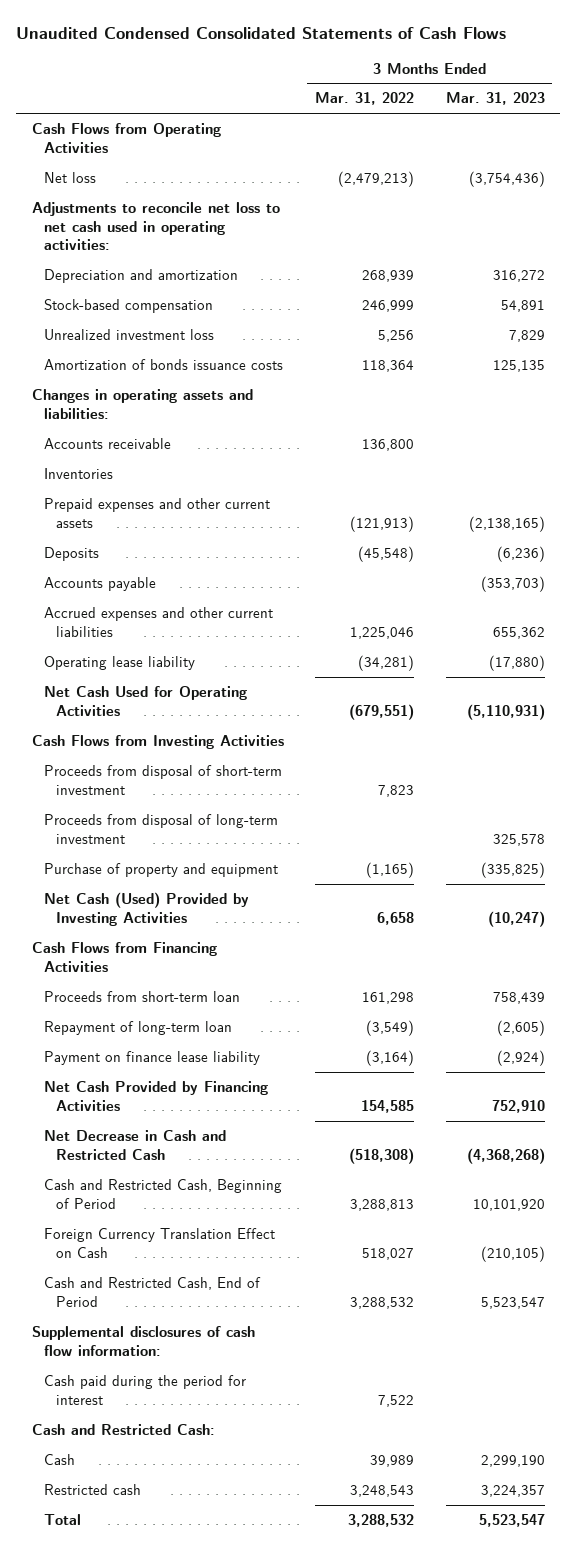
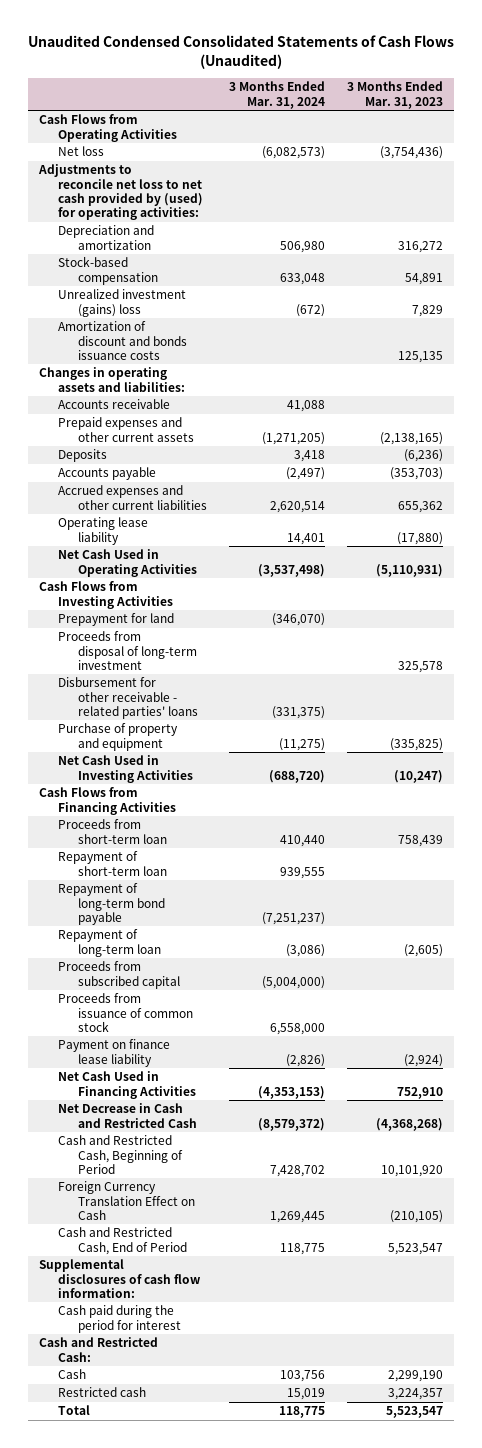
[16,26,507,39] Unaudited Condensed Consolidated Statements of Cash Flows -> [28,34,455,69] Unaudited Condensed Consolidated Statements of Cash Flows (Unaudited)
[315,92,415,106] Mar. 31, 2022 -> none
none -> [228,81,325,109] 3 Months Ended Mar. 31, 2024
[31,202,280,251] Adjustments to reconcile net loss to net cash used in operating activities: -> [38,164,204,221] Adjustments to reconcile net loss to net cash provided by (used) for operating activities:
[44,329,215,341] Unrealized investment loss -> [58,289,187,317] Unrealized investment (gains) loss
[44,359,284,371] Amortization of bonds issuance costs -> [58,321,187,361] Amortization of discount and bonds issuance costs
[44,468,114,480] Inventories -> none
[44,686,248,716] Net Cash Used for Operating Activities -> [58,549,197,577] Net Cash Used in Operating Activities
[44,765,283,795] Proceeds from disposal of short-term investment -> none
none -> [58,613,175,627] Prepayment for land
none -> [58,677,198,720] Disbursement for other receivable - related parties' loans
[44,892,250,926] Net Cash (Used) Provided by Investing Activities -> [58,755,193,783] Net Cash Used in Investing Activities
none -> [58,851,167,876] Repayment of short-term loan
none -> [58,883,165,926] Repayment of long-term bond payable
none -> [58,961,180,989] Proceeds from subscribed capital
none -> [58,993,193,1033] Proceeds from issuance of common stock
[44,1081,269,1111] Net Cash Provided by Financing Activities -> [58,1071,196,1099] Net Cash Used in Financing Activities

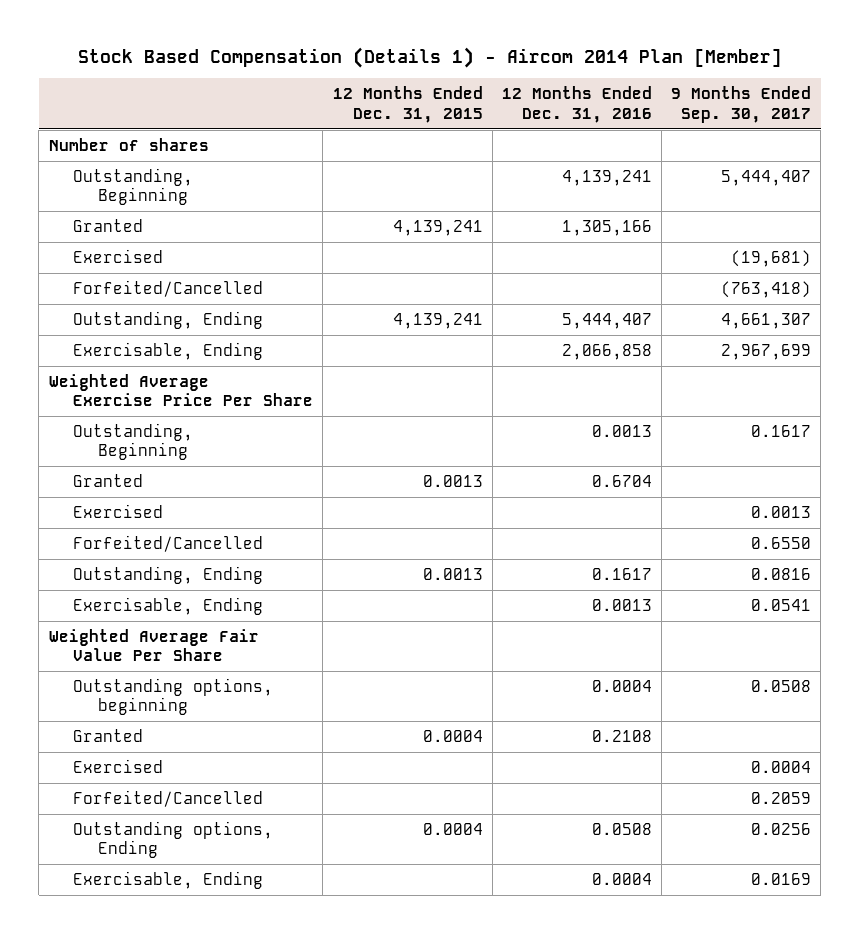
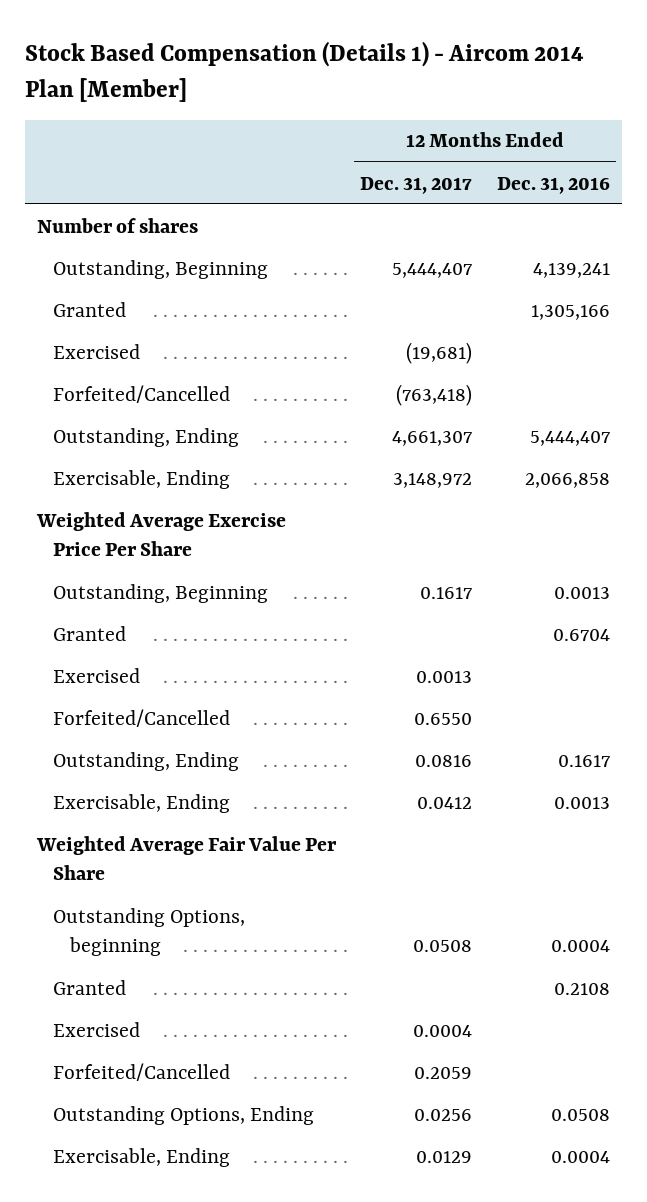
[332,86,483,123] 12 Months Ended Dec. 31, 2015 -> none
[671,86,812,123] 9 Months Ended Sep. 30, 2017 -> none
none -> [360,176,473,194] Dec. 31, 2017
[73,677,274,716] Outstanding options, beginning -> [53,907,246,957] Outstanding Options, beginning
[73,820,274,859] Outstanding options, Ending -> [53,1105,315,1125] Outstanding Options, Ending

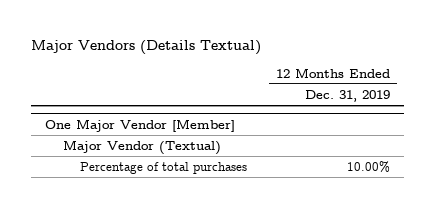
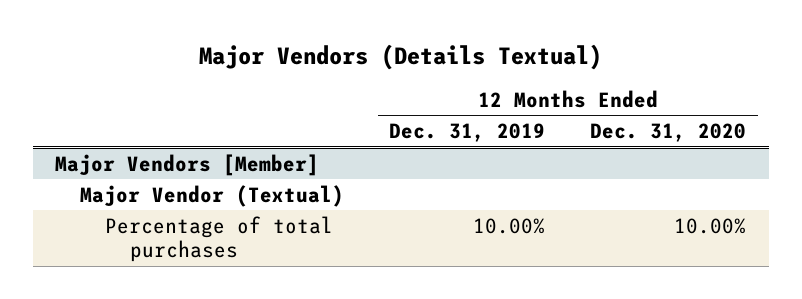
none -> [590,123,747,143] Dec. 31, 2020
[45,118,236,132] One Major Vendor [Member] -> [55,153,320,176] Major Vendors [Member]

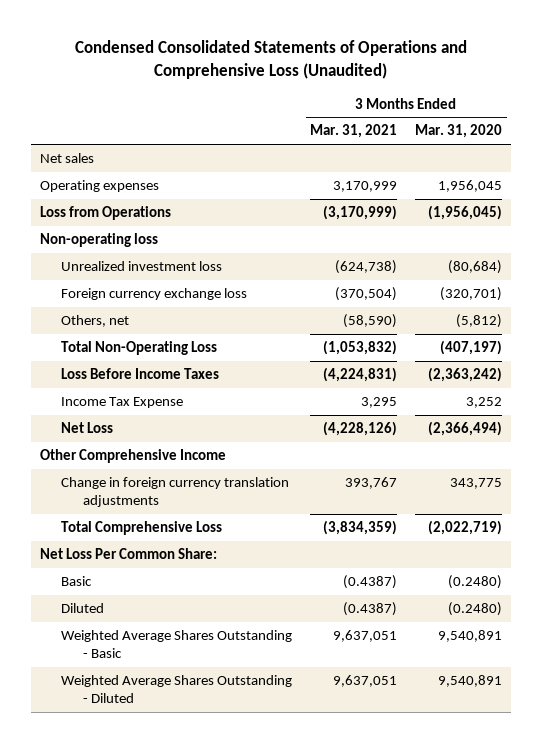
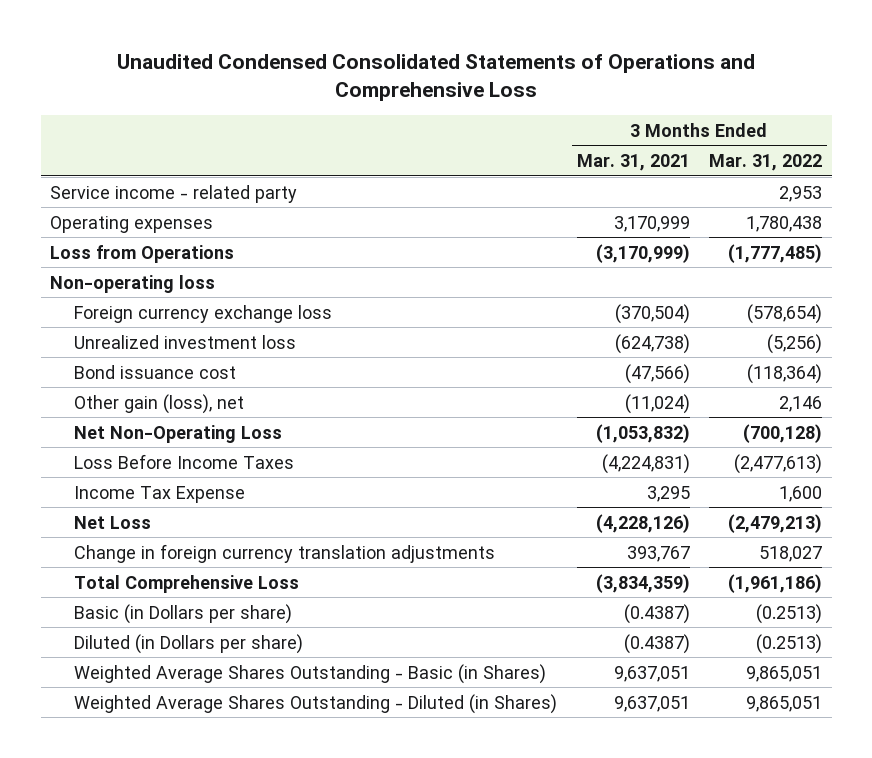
[74,40,467,80] Condensed Consolidated Statements of Operations and Comprehensive Loss (Unaudited) -> [117,53,756,102] Unaudited Condensed Consolidated Statements of Operations and Comprehensive Loss
[415,124,503,139] Mar. 31, 2020 -> none
none -> [708,153,822,171] Mar. 31, 2022
[39,153,94,164] Net sales -> none
none -> [50,184,298,203] Service income - related party
[61,261,223,272] Unrealized investment loss -> [74,334,297,349] Unrealized investment loss
none -> [74,364,237,379] Bond issuance cost
[61,315,130,328] Others, net -> [74,393,245,414] Other gain (loss), net
[343,314,398,329] (58,590) -> [624,393,690,414] (11,024)
[61,341,218,356] Total Non-Operating Loss -> [74,424,283,443] Net Non-Operating Loss
[39,449,226,464] Other Comprehensive Income -> none
[39,548,217,560] Net Loss Per Common Share: -> none
[61,576,93,587] Basic -> [74,603,293,624] Basic (in Dollars per share)
[61,603,105,614] Diluted -> [74,633,304,654] Diluted (in Dollars per share)
[61,630,293,659] Weighted Average Shares Outstanding - Basic -> [74,663,547,684] Weighted Average Shares Outstanding - Basic (in Shares)
[61,675,293,704] Weighted Average Shares Outstanding - Diluted -> [74,693,558,714] Weighted Average Shares Outstanding - Diluted (in Shares)

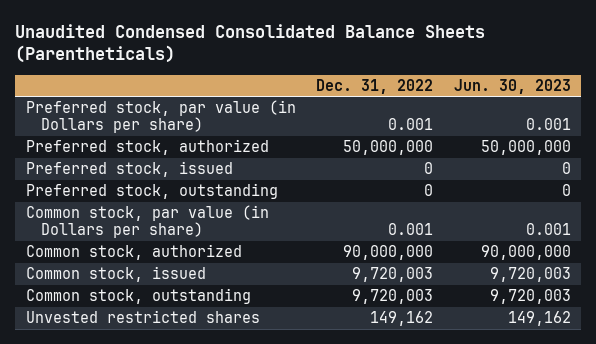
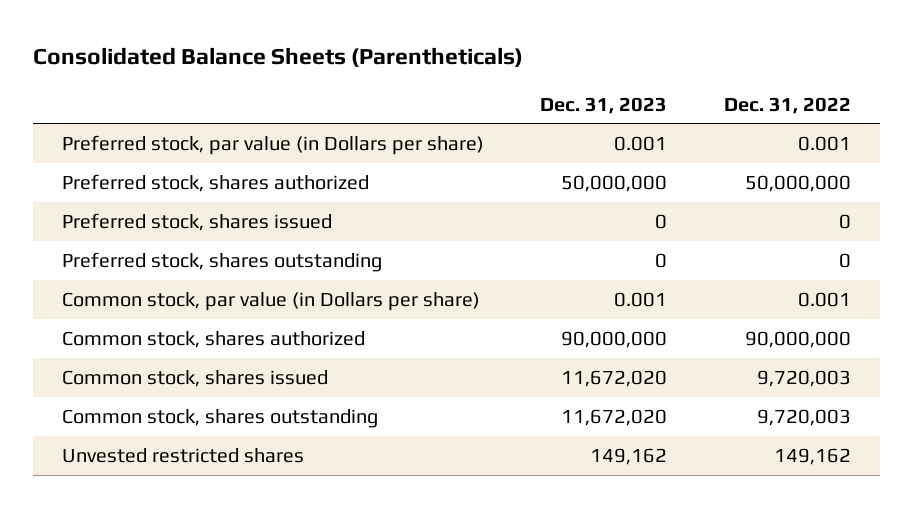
[15,23,486,64] Unaudited Condensed Consolidated Balance Sheets (Parentheticals) -> [33,47,524,68] Consolidated Balance Sheets (Parentheticals)
[453,78,571,94] Jun. 30, 2023 -> none
none -> [540,96,668,114] Dec. 31, 2023
[25,139,269,156] Preferred stock, authorized -> [61,173,369,192] Preferred stock, shares authorized
[25,161,233,178] Preferred stock, issued -> [61,212,332,231] Preferred stock, shares issued
[25,183,278,200] Preferred stock, outstanding -> [61,251,382,272] Preferred stock, shares outstanding
[25,244,242,261] Common stock, authorized -> [61,330,365,348] Common stock, shares authorized
[25,266,206,283] Common stock, issued -> [61,369,328,387] Common stock, shares issued
[25,288,251,305] Common stock, outstanding -> [61,408,378,428] Common stock, shares outstanding

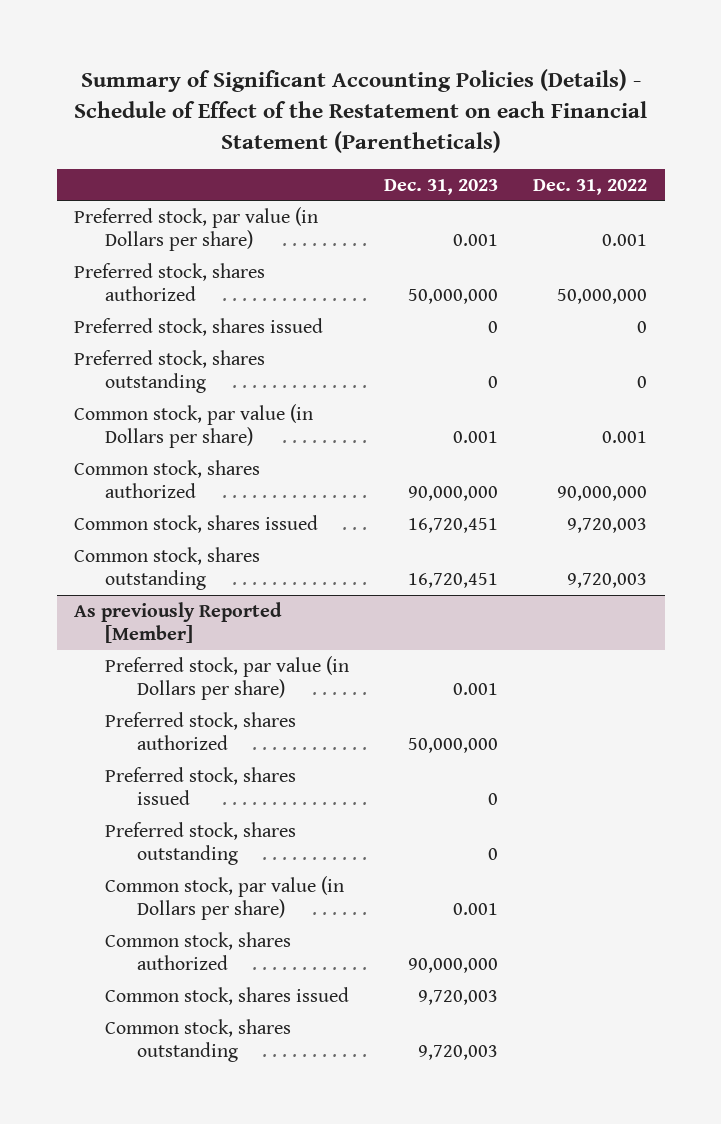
[33,47,524,68] Consolidated Balance Sheets (Parentheticals) -> [73,69,647,153] Summary of Significant Accounting Policies (Details) - Schedule of Effect of the Restatement on each Financial Statement (Parentheticals)
[61,447,304,463] Unvested restricted shares -> none
[561,369,668,387] 11,672,020 -> [408,517,499,533] 16,720,451
[561,408,668,426] 11,672,020 -> [408,573,499,589] 16,720,451
none -> [74,601,283,644] As previously Reported [Member]
none -> [105,655,350,701] Preferred stock, par value (in Dollars per share)
none -> [105,711,297,751] Preferred stock, shares authorized
none -> [105,766,297,806] Preferred stock, shares issued
none -> [105,821,297,866] Preferred stock, shares outstanding
none -> [105,875,345,921] Common stock, par value (in Dollars per share)
none -> [105,931,292,971] Common stock, shares authorized
none -> [105,986,350,1005] Common stock, shares issued
none -> [105,1018,292,1063] Common stock, shares outstanding

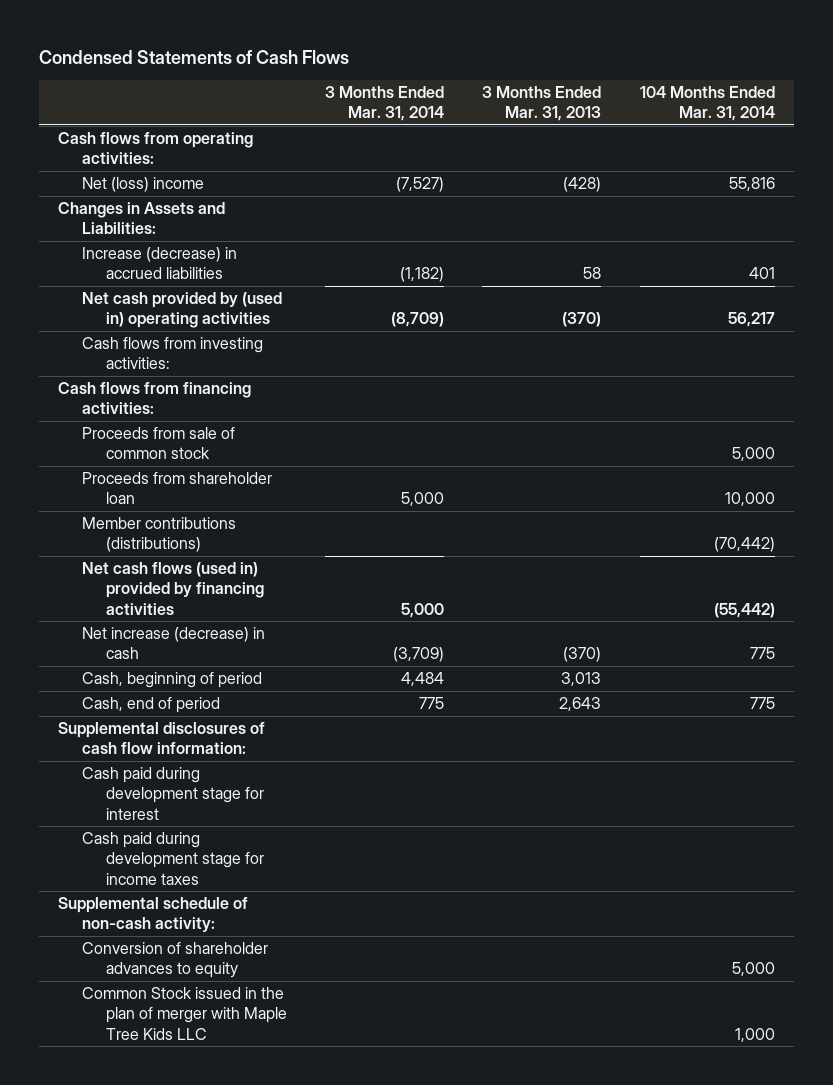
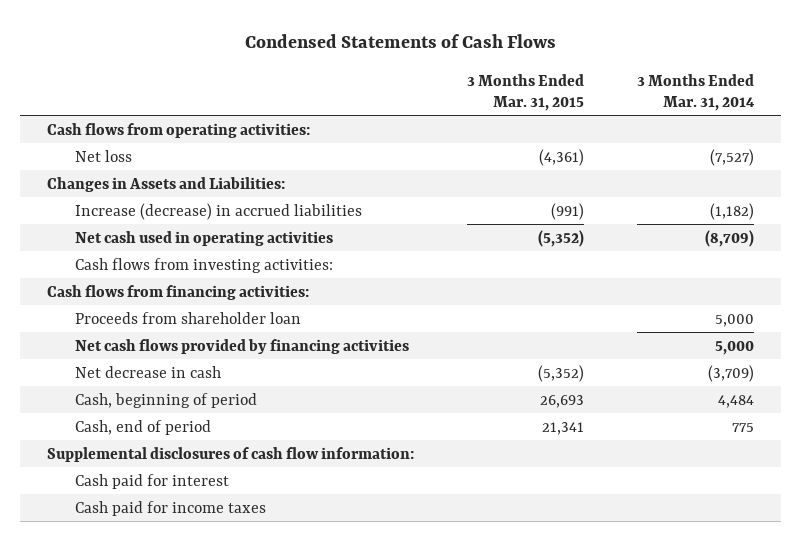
[482,85,602,122] 3 Months Ended Mar. 31, 2013 -> none
[639,85,775,122] 104 Months Ended Mar. 31, 2014 -> none
none -> [467,73,585,111] 3 Months Ended Mar. 31, 2015
[82,177,205,193] Net (loss) income -> [75,149,133,162] Net loss
[82,292,283,329] Net cash provided by (used in) operating activities -> [75,230,334,246] Net cash used in operating activities
[82,427,236,460] Proceeds from sale of common stock -> none
[82,517,237,553] Member contributions (distributions) -> none
[82,562,264,615] Net cash flows (used in) provided by financing activities -> [75,338,410,354] Net cash flows provided by financing activities
[82,627,266,660] Net increase (decrease) in cash -> [75,365,222,378] Net decrease in cash
[58,897,249,933] Supplemental schedule of non-cash activity: -> none
[82,942,269,979] Conversion of shareholder advances to equity -> none
[82,987,287,1040] Common Stock issued in the plan of merger with Maple Tree Kids LLC -> none
[82,767,264,820] Cash paid during development stage for interest -> [75,473,230,489] Cash paid for interest
[82,832,264,885] Cash paid during development stage for income taxes -> [75,500,267,516] Cash paid for income taxes

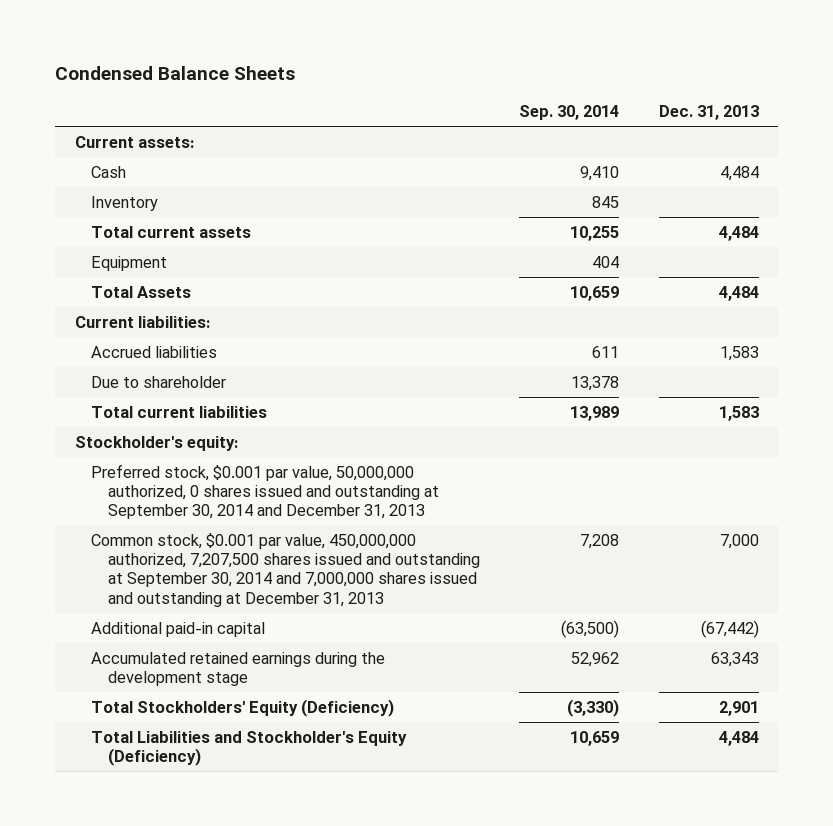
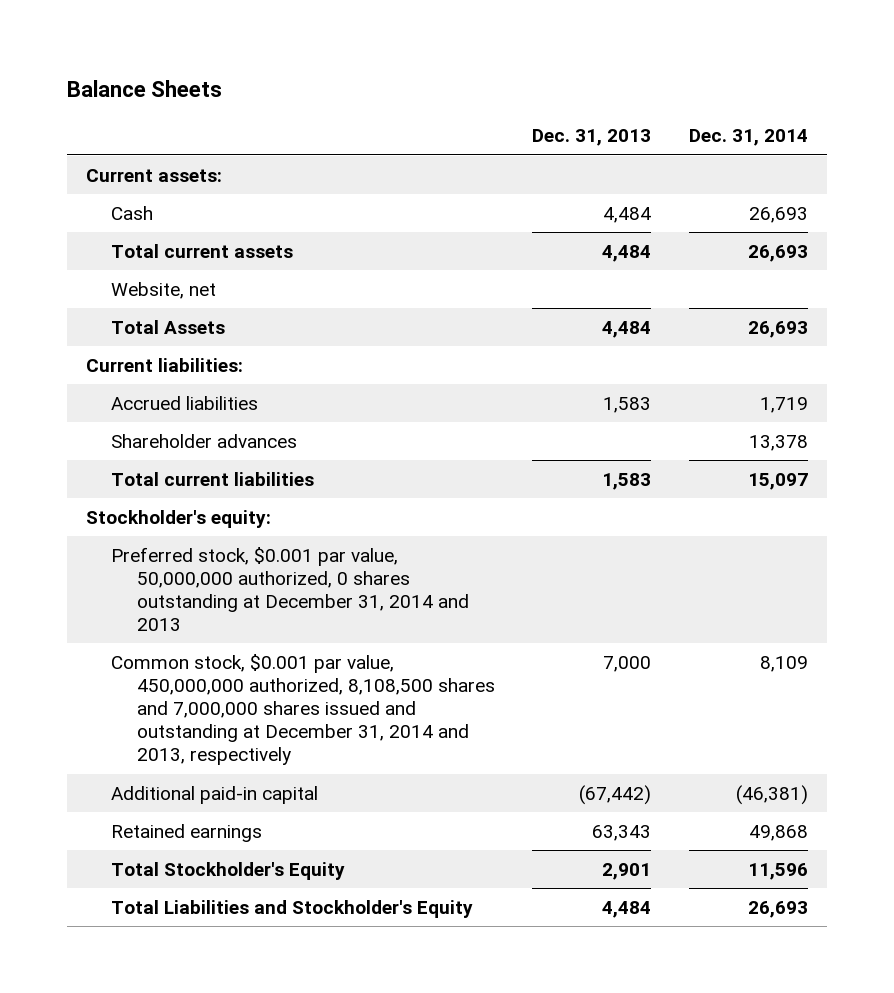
[54,66,295,81] Condensed Balance Sheets -> [67,80,223,98] Balance Sheets
[519,105,620,121] Sep. 30, 2014 -> none
none -> [688,129,808,147] Dec. 31, 2014
[91,195,159,211] Inventory -> none
[91,255,168,271] Equipment -> none
none -> [111,281,217,299] Website, net
[91,375,227,388] Due to shareholder -> none
none -> [111,433,298,448] Shareholder advances
[91,463,440,520] Preferred stock, $0.001 par value, 50,000,000 authorized, 0 shares issued and outstanding at September 30, 2014 and December 31, 2013 -> [111,546,469,632] Preferred stock, $0.001 par value, 50,000,000 authorized, 0 shares outstanding at December 31, 2014 and 2013
[91,532,481,607] Common stock, $0.001 par value, 450,000,000 authorized, 7,207,500 shares issued and outstanding at September 30, 2014 and 7,000,000 shares issued and outstanding at December 31, 2013 -> [111,653,495,766] Common stock, $0.001 par value, 450,000,000 authorized, 8,108,500 shares and 7,000,000 shares issued and outstanding at December 31, 2014 and 2013, respectively
[91,651,386,687] Accumulated retained earnings during the development stage -> [111,823,263,842] Retained earnings
[91,698,395,717] Total Stockholders' Equity (Deficiency) -> [111,861,346,880] Total Stockholder's Equity
[91,730,408,767] Total Liabilities and Stockholder's Equity (Deficiency) -> [111,899,474,918] Total Liabilities and Stockholder's Equity

